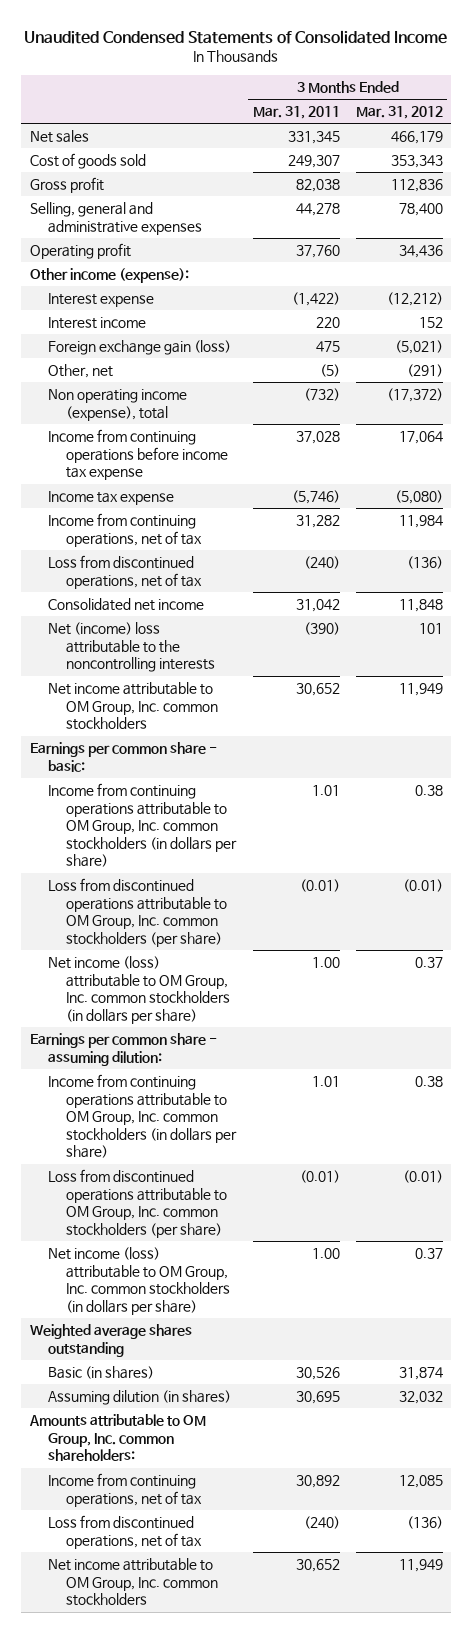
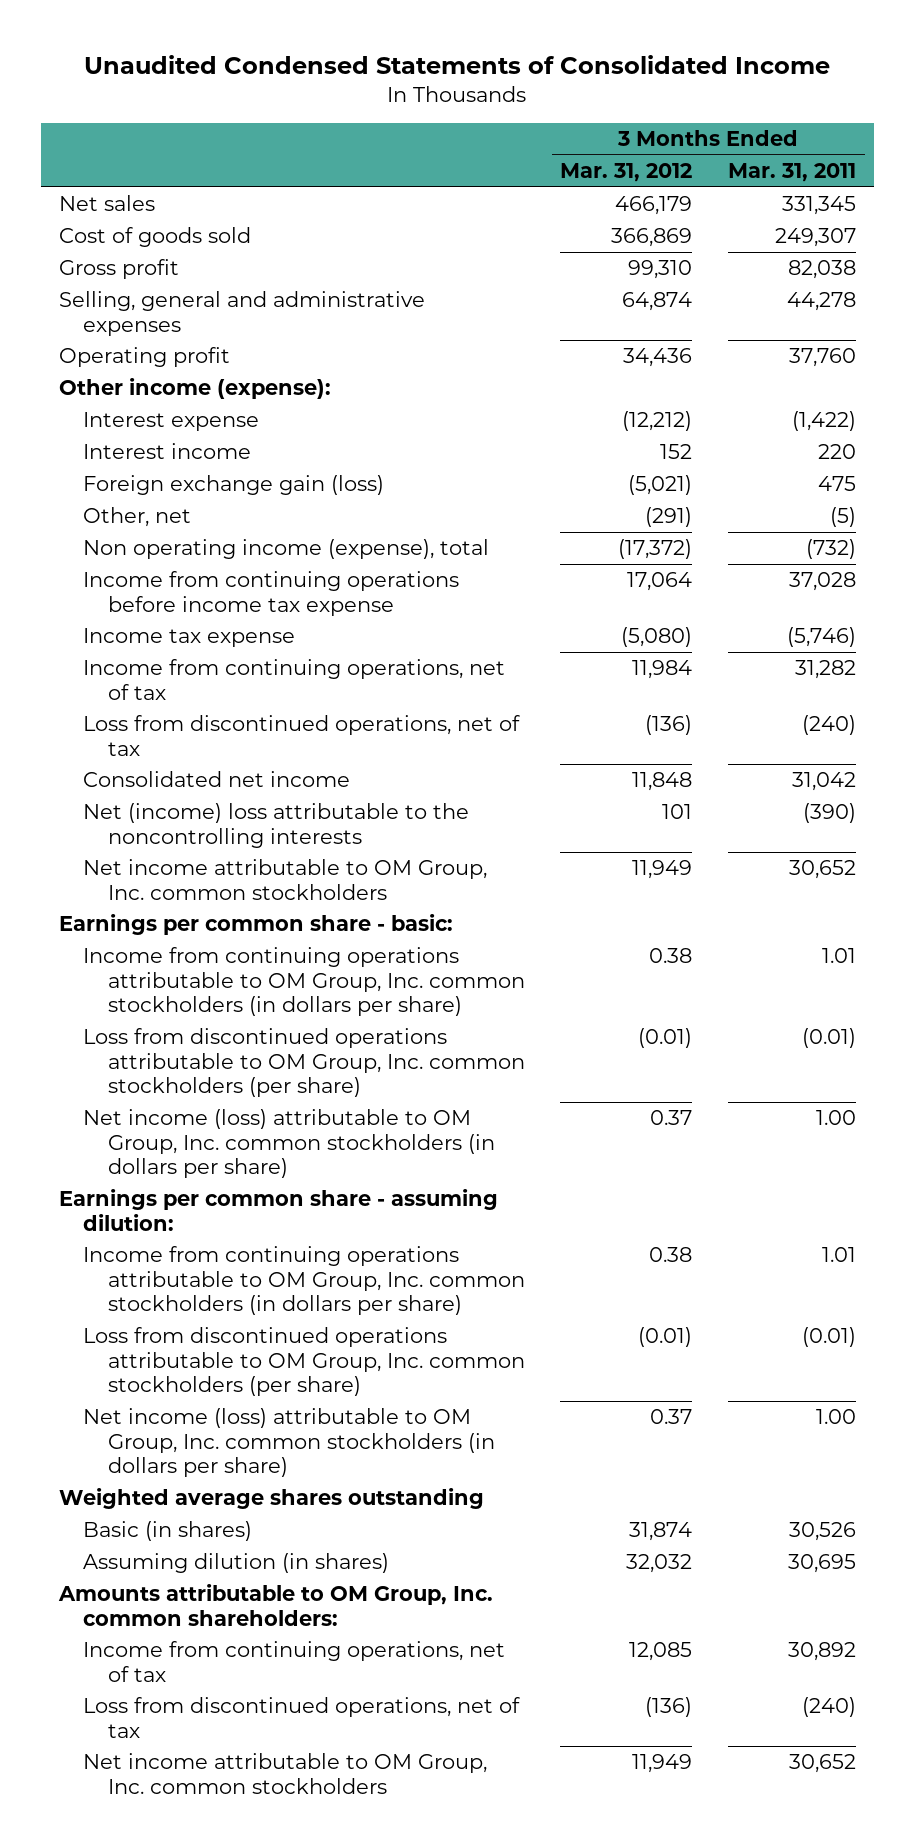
[390,155,443,169] 353,343 -> [611,228,693,248] 366,869
[390,179,443,193] 112,836 -> [628,260,693,280] 99,310
[398,203,443,217] 78,400 -> [622,292,693,312] 64,874

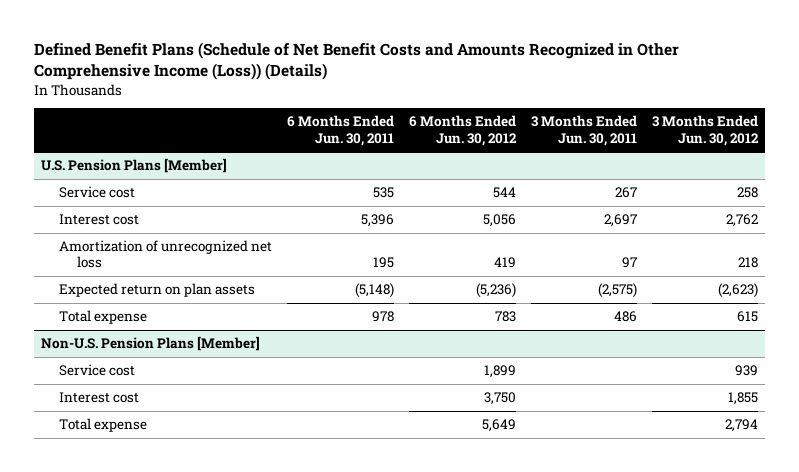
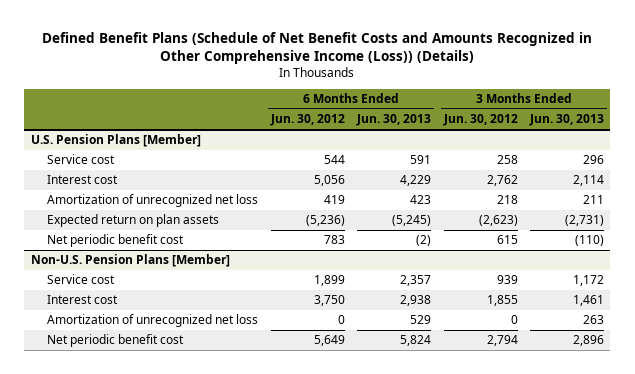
[286,115,394,146] 6 Months Ended Jun. 30, 2011 -> none
[530,115,637,146] 3 Months Ended Jun. 30, 2011 -> none
none -> [356,114,432,127] Jun. 30, 2013
none -> [529,114,605,127] Jun. 30, 2013
[59,310,148,325] Total expense -> [47,234,185,248] Net periodic benefit cost
none -> [47,314,259,328] Amortization of unrecognized net loss
[59,418,148,433] Total expense -> [47,334,185,348] Net periodic benefit cost

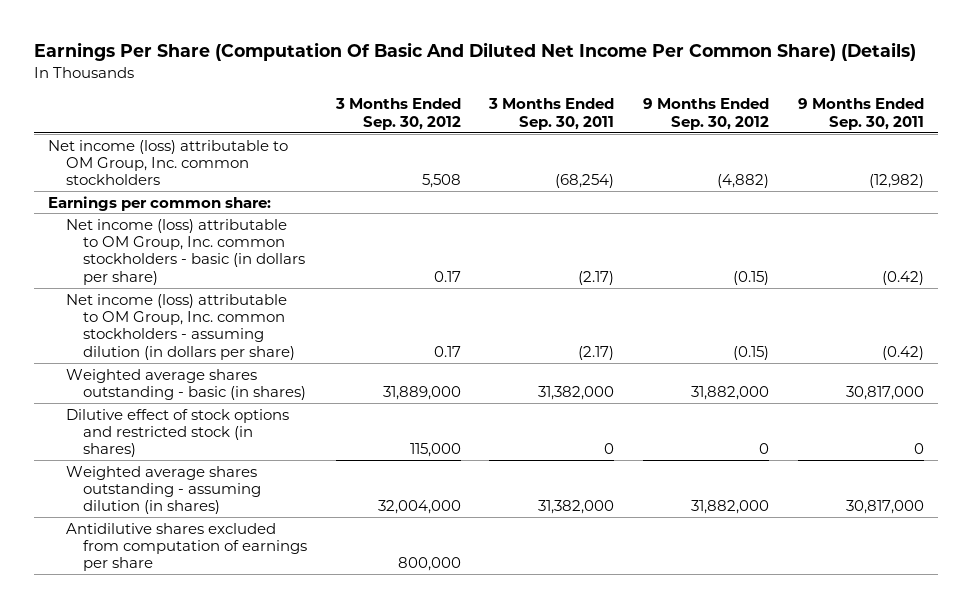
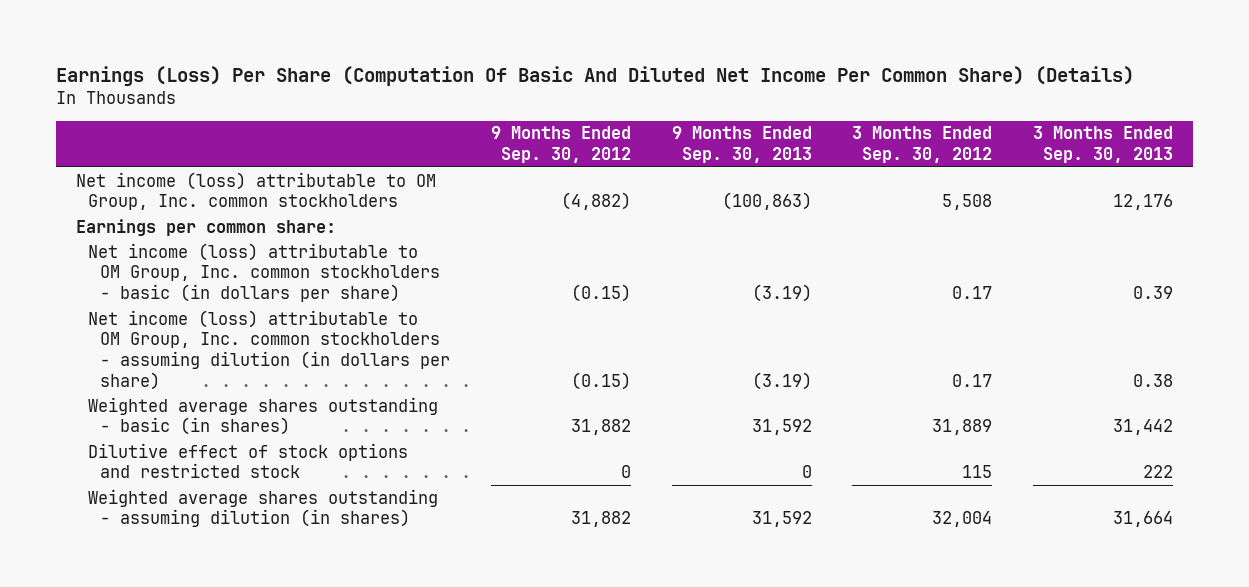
[34,42,917,62] Earnings Per Share (Computation Of Basic And Diluted Net Income Per Common Share) (Details) -> [56,65,1135,86] Earnings (Loss) Per Share (Computation Of Basic And Diluted Net Income Per Common Share) (Details)
[488,98,615,130] 3 Months Ended Sep. 30, 2011 -> none
[797,98,924,130] 9 Months Ended Sep. 30, 2011 -> none
none -> [671,126,812,164] 9 Months Ended Sep. 30, 2013
none -> [1032,126,1173,164] 3 Months Ended Sep. 30, 2013
[65,522,307,572] Antidilutive shares excluded from computation of earnings per share -> none
[382,385,461,400] 31,889,000 -> [932,419,993,436] 31,889
[691,385,770,400] 31,882,000 -> [570,419,631,436] 31,882
[65,408,289,458] Dilutive effect of stock options and restricted stock (in shares) -> [88,442,409,479] Dilutive effect of stock options and restricted stock
[409,443,461,458] 115,000 -> [962,465,993,479] 115
[377,500,461,515] 32,004,000 -> [932,511,993,528] 32,004
[691,500,770,515] 31,882,000 -> [570,511,631,528] 31,882

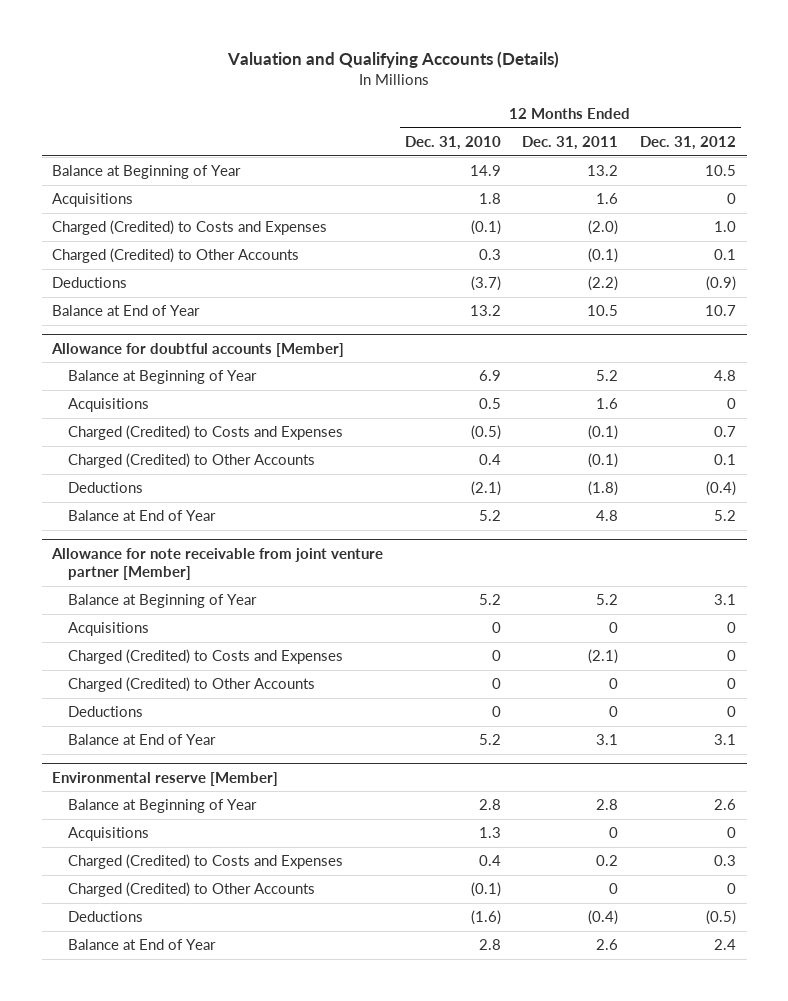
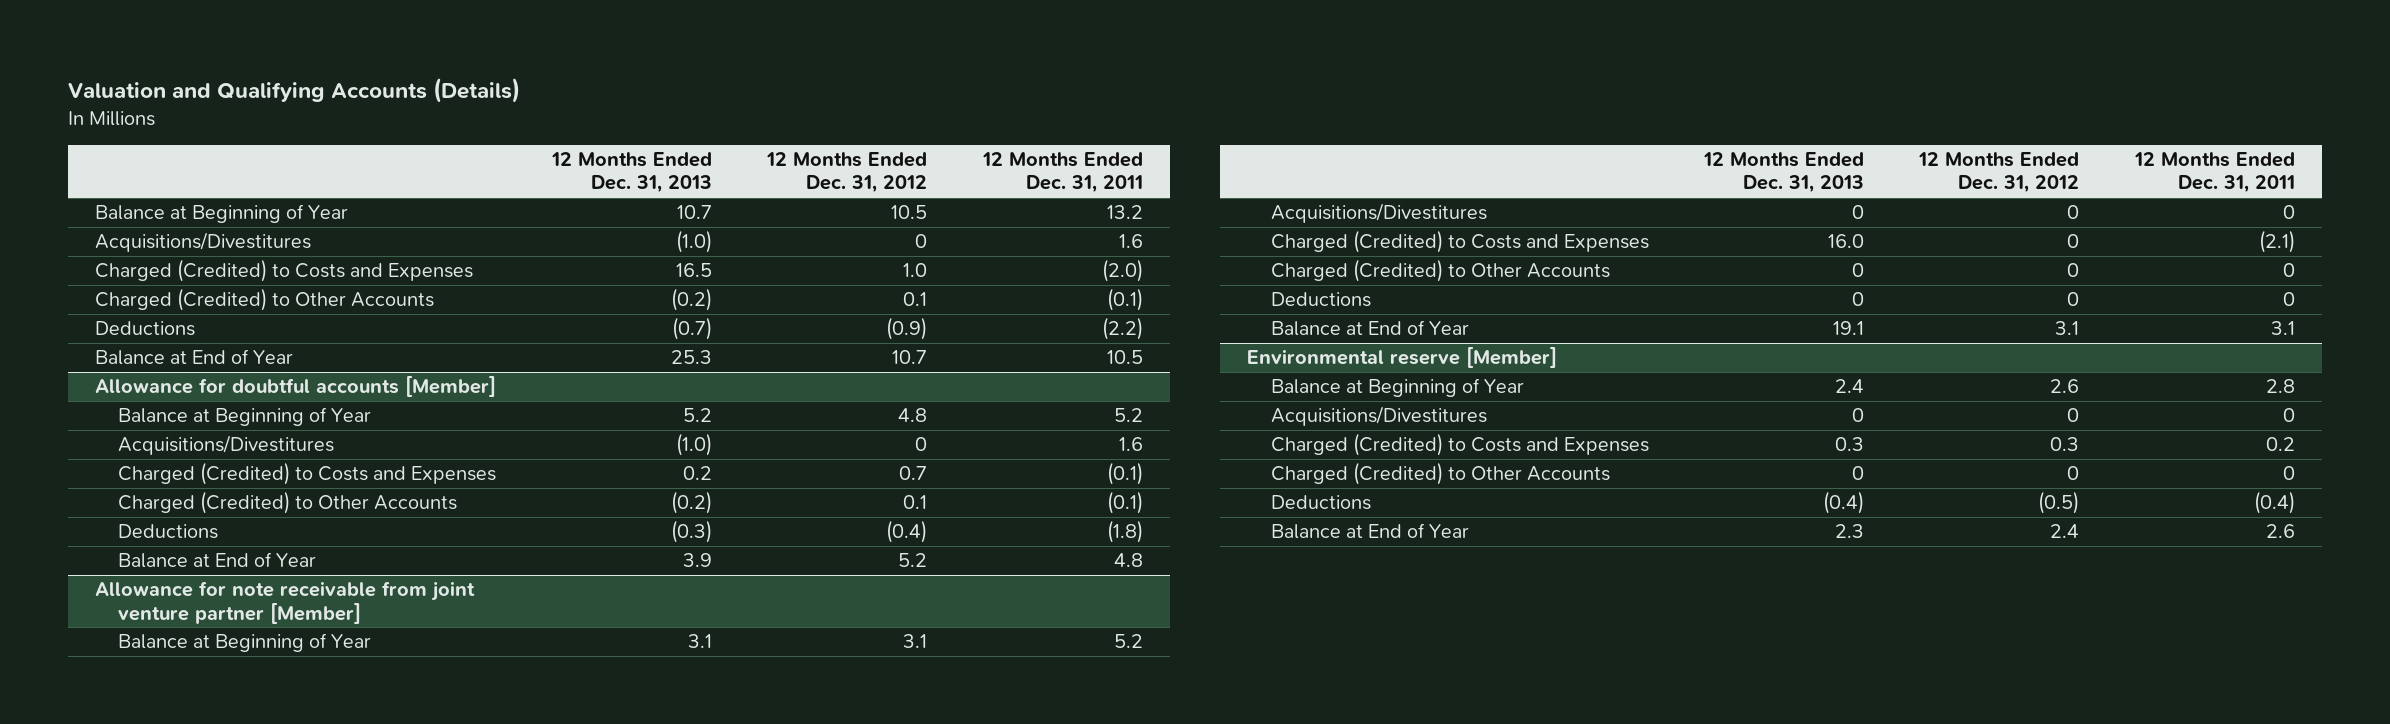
[404,135,501,150] Dec. 31, 2010 -> none
none -> [550,151,712,194] 12 Months Ended Dec. 31, 2013
[52,193,134,208] Acquisitions -> [95,232,312,253] Acquisitions/Divestitures
[68,398,150,413] Acquisitions -> [118,435,335,456] Acquisitions/Divestitures
[68,622,150,637] Acquisitions -> [1270,203,1487,224] Acquisitions/Divestitures
[68,827,150,842] Acquisitions -> [1270,406,1487,427] Acquisitions/Divestitures

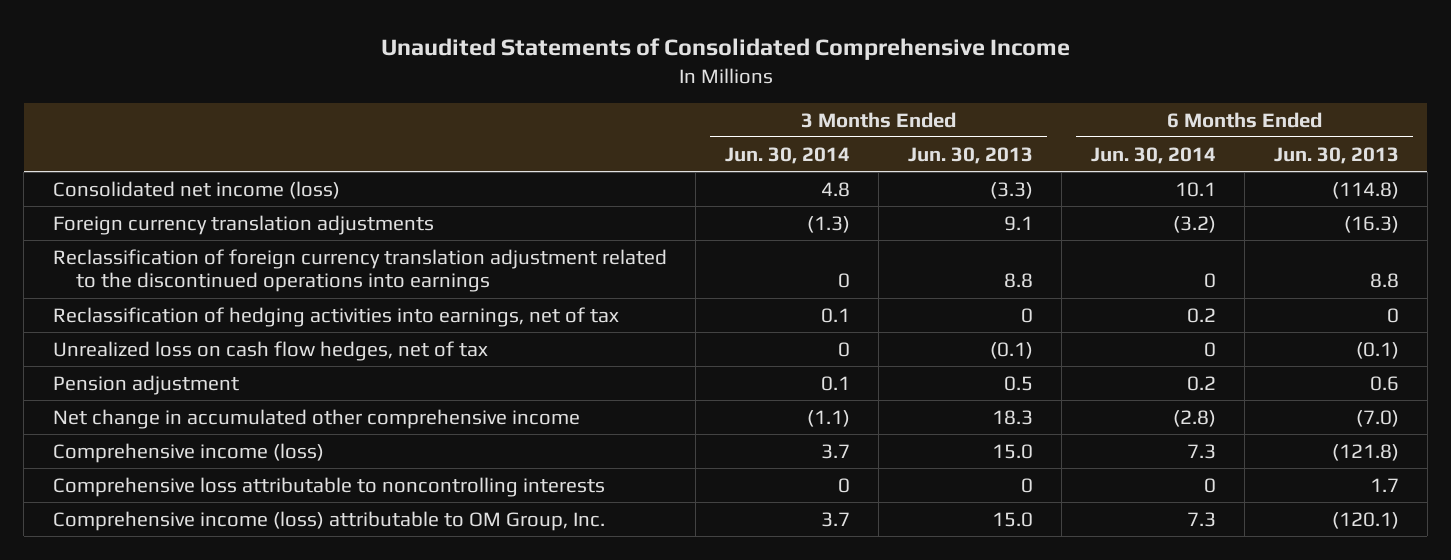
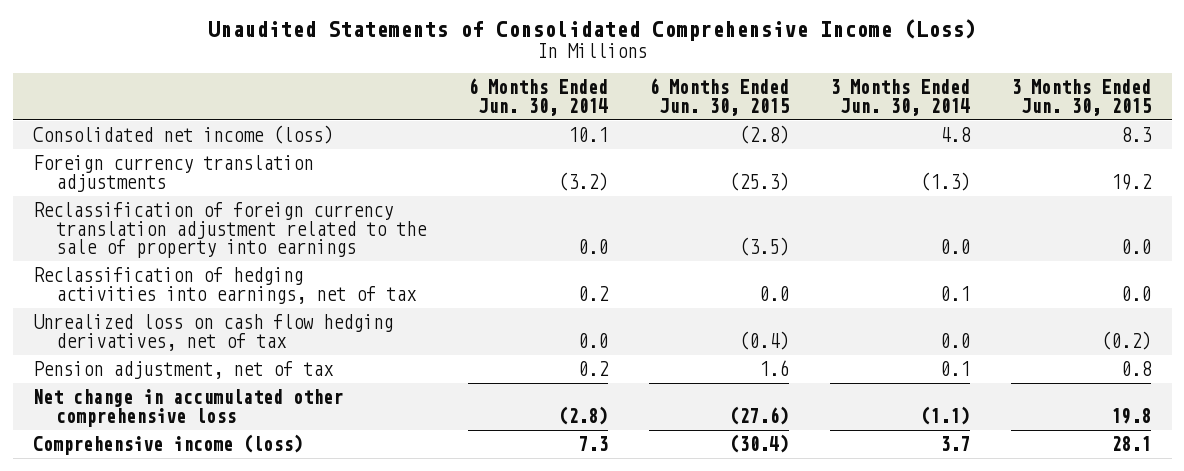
[380,38,1070,61] Unaudited Statements of Consolidated Comprehensive Income -> [208,18,977,41] Unaudited Statements of Consolidated Comprehensive Income (Loss)
[907,146,1033,164] Jun. 30, 2013 -> none
[1273,146,1399,164] Jun. 30, 2013 -> none
none -> [648,78,789,116] 6 Months Ended Jun. 30, 2015
none -> [1011,79,1152,116] 3 Months Ended Jun. 30, 2015
[52,248,667,293] Reclassification of foreign currency translation adjustment related to the discontinued operations into earnings -> [33,202,428,259] Reclassification of foreign currency translation adjustment related to the sale of property into earnings
[837,273,850,289] 0 -> [940,239,971,255] 0.0
[1203,273,1216,289] 0 -> [577,239,608,255] 0.0
[52,340,488,361] Unrealized loss on cash flow hedges, net of tax -> [33,314,394,351] Unrealized loss on cash flow hedging derivatives, net of tax
[837,341,850,357] 0 -> [940,332,971,348] 0.0
[1203,341,1216,357] 0 -> [577,332,608,348] 0.0
[52,374,239,395] Pension adjustment -> [33,361,335,380] Pension adjustment, net of tax
[52,408,580,429] Net change in accumulated other comprehensive income -> [33,389,344,427] Net change in accumulated other comprehensive loss
[52,476,605,497] Comprehensive loss attributable to noncontrolling interests -> none
[52,510,605,531] Comprehensive income (loss) attributable to OM Group, Inc. -> none

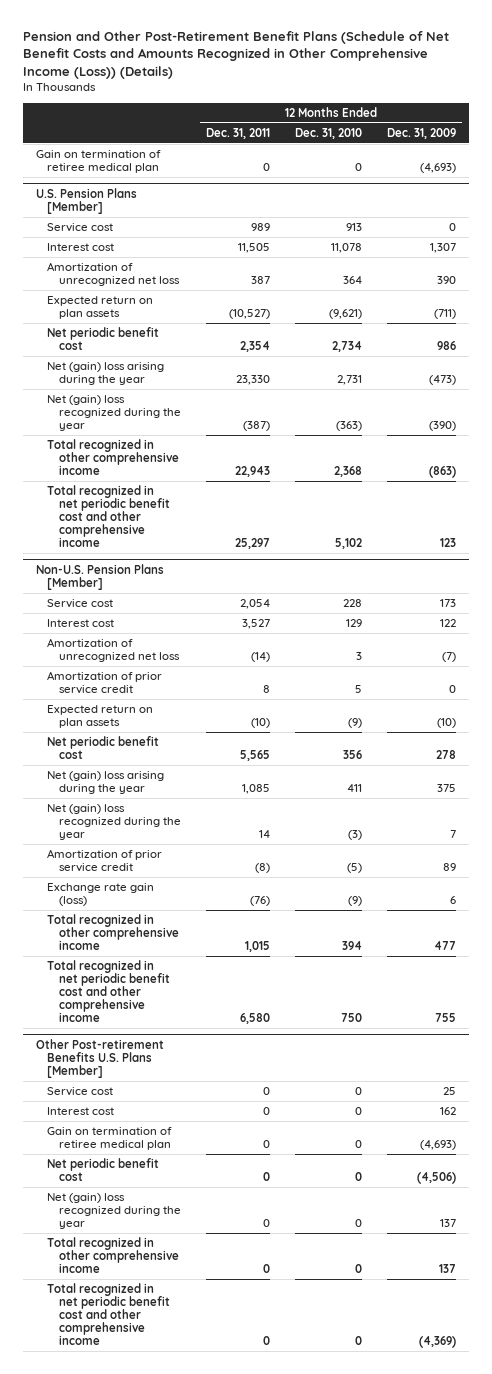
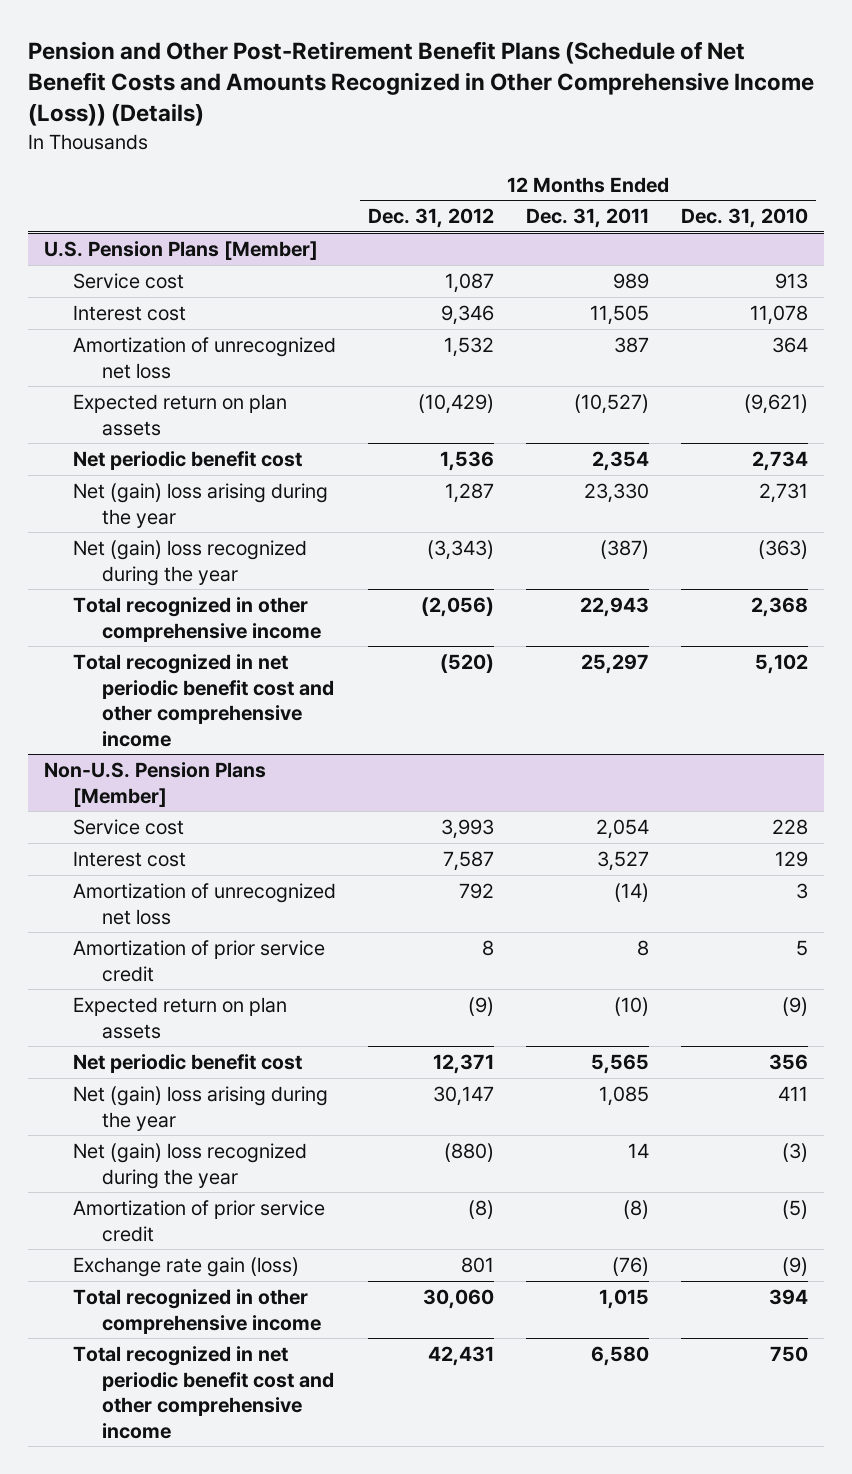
[387,127,457,139] Dec. 31, 2009 -> none
none -> [367,208,494,229] Dec. 31, 2012
[35,150,161,174] Gain on termination of retiree medical plan -> none
[35,1038,164,1078] Other Post-retirement Benefits U.S. Plans [Member] -> none
[47,1087,114,1097] Service cost -> none
[47,1107,115,1116] Interest cost -> none
[47,1127,173,1151] Gain on termination of retiree medical plan -> none
[47,1158,160,1182] Net periodic benefit cost -> none
[47,1193,182,1230] Net (gain) loss recognized during the year -> none
[47,1237,180,1274] Total recognized in other comprehensive income -> none
[47,1283,171,1346] Total recognized in net periodic benefit cost and other comprehensive income -> none

